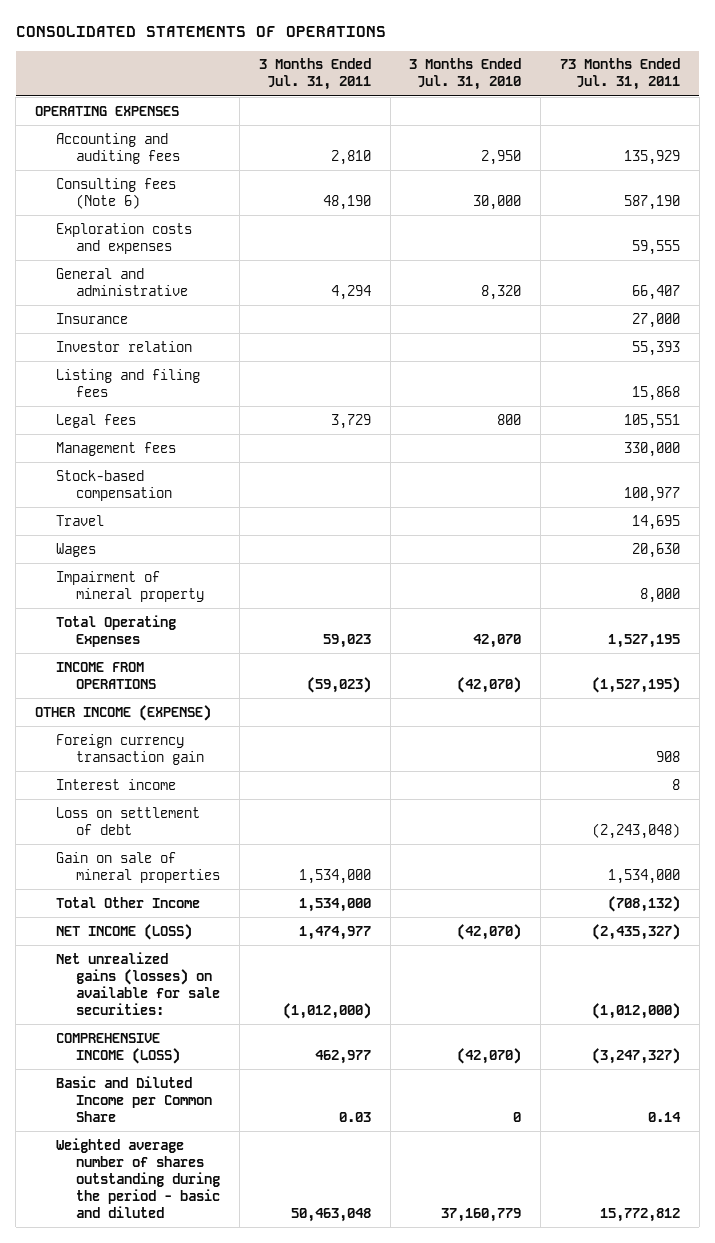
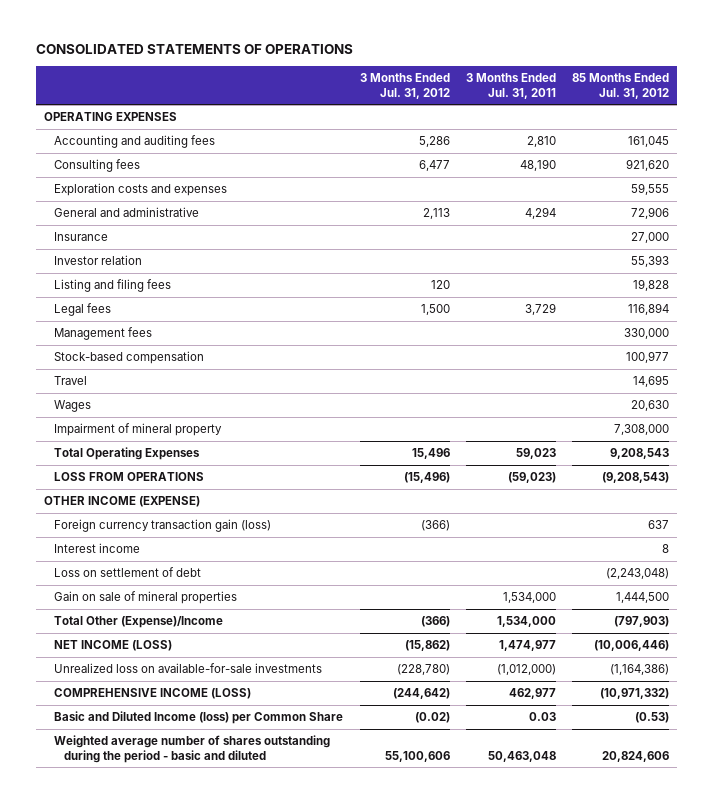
[409,58,522,91] 3 Months Ended Jul. 31, 2010 -> none
[560,58,681,91] 73 Months Ended Jul. 31, 2011 -> none
none -> [359,72,450,99] 3 Months Ended Jul. 31, 2012
none -> [572,72,670,99] 85 Months Ended Jul. 31, 2012
[55,177,176,209] Consulting fees (Note 6) -> [54,158,141,172] Consulting fees
[55,661,157,689] INCOME FROM OPERATIONS -> [54,471,205,481] LOSS FROM OPERATIONS
[55,733,205,765] Foreign currency transaction gain -> [54,518,272,532] Foreign currency transaction gain (loss)
[55,896,200,908] Total Other Income -> [54,615,224,628] Total Other (Expense)/Income
[55,951,221,1016] Net unrealized gains (losses) on available for sale securities: -> [54,662,323,673] Unrealized loss on available-for-sale investments
[55,1075,213,1123] Basic and Diluted Income per Common Share -> [54,710,344,724] Basic and Diluted Income (loss) per Common Share

